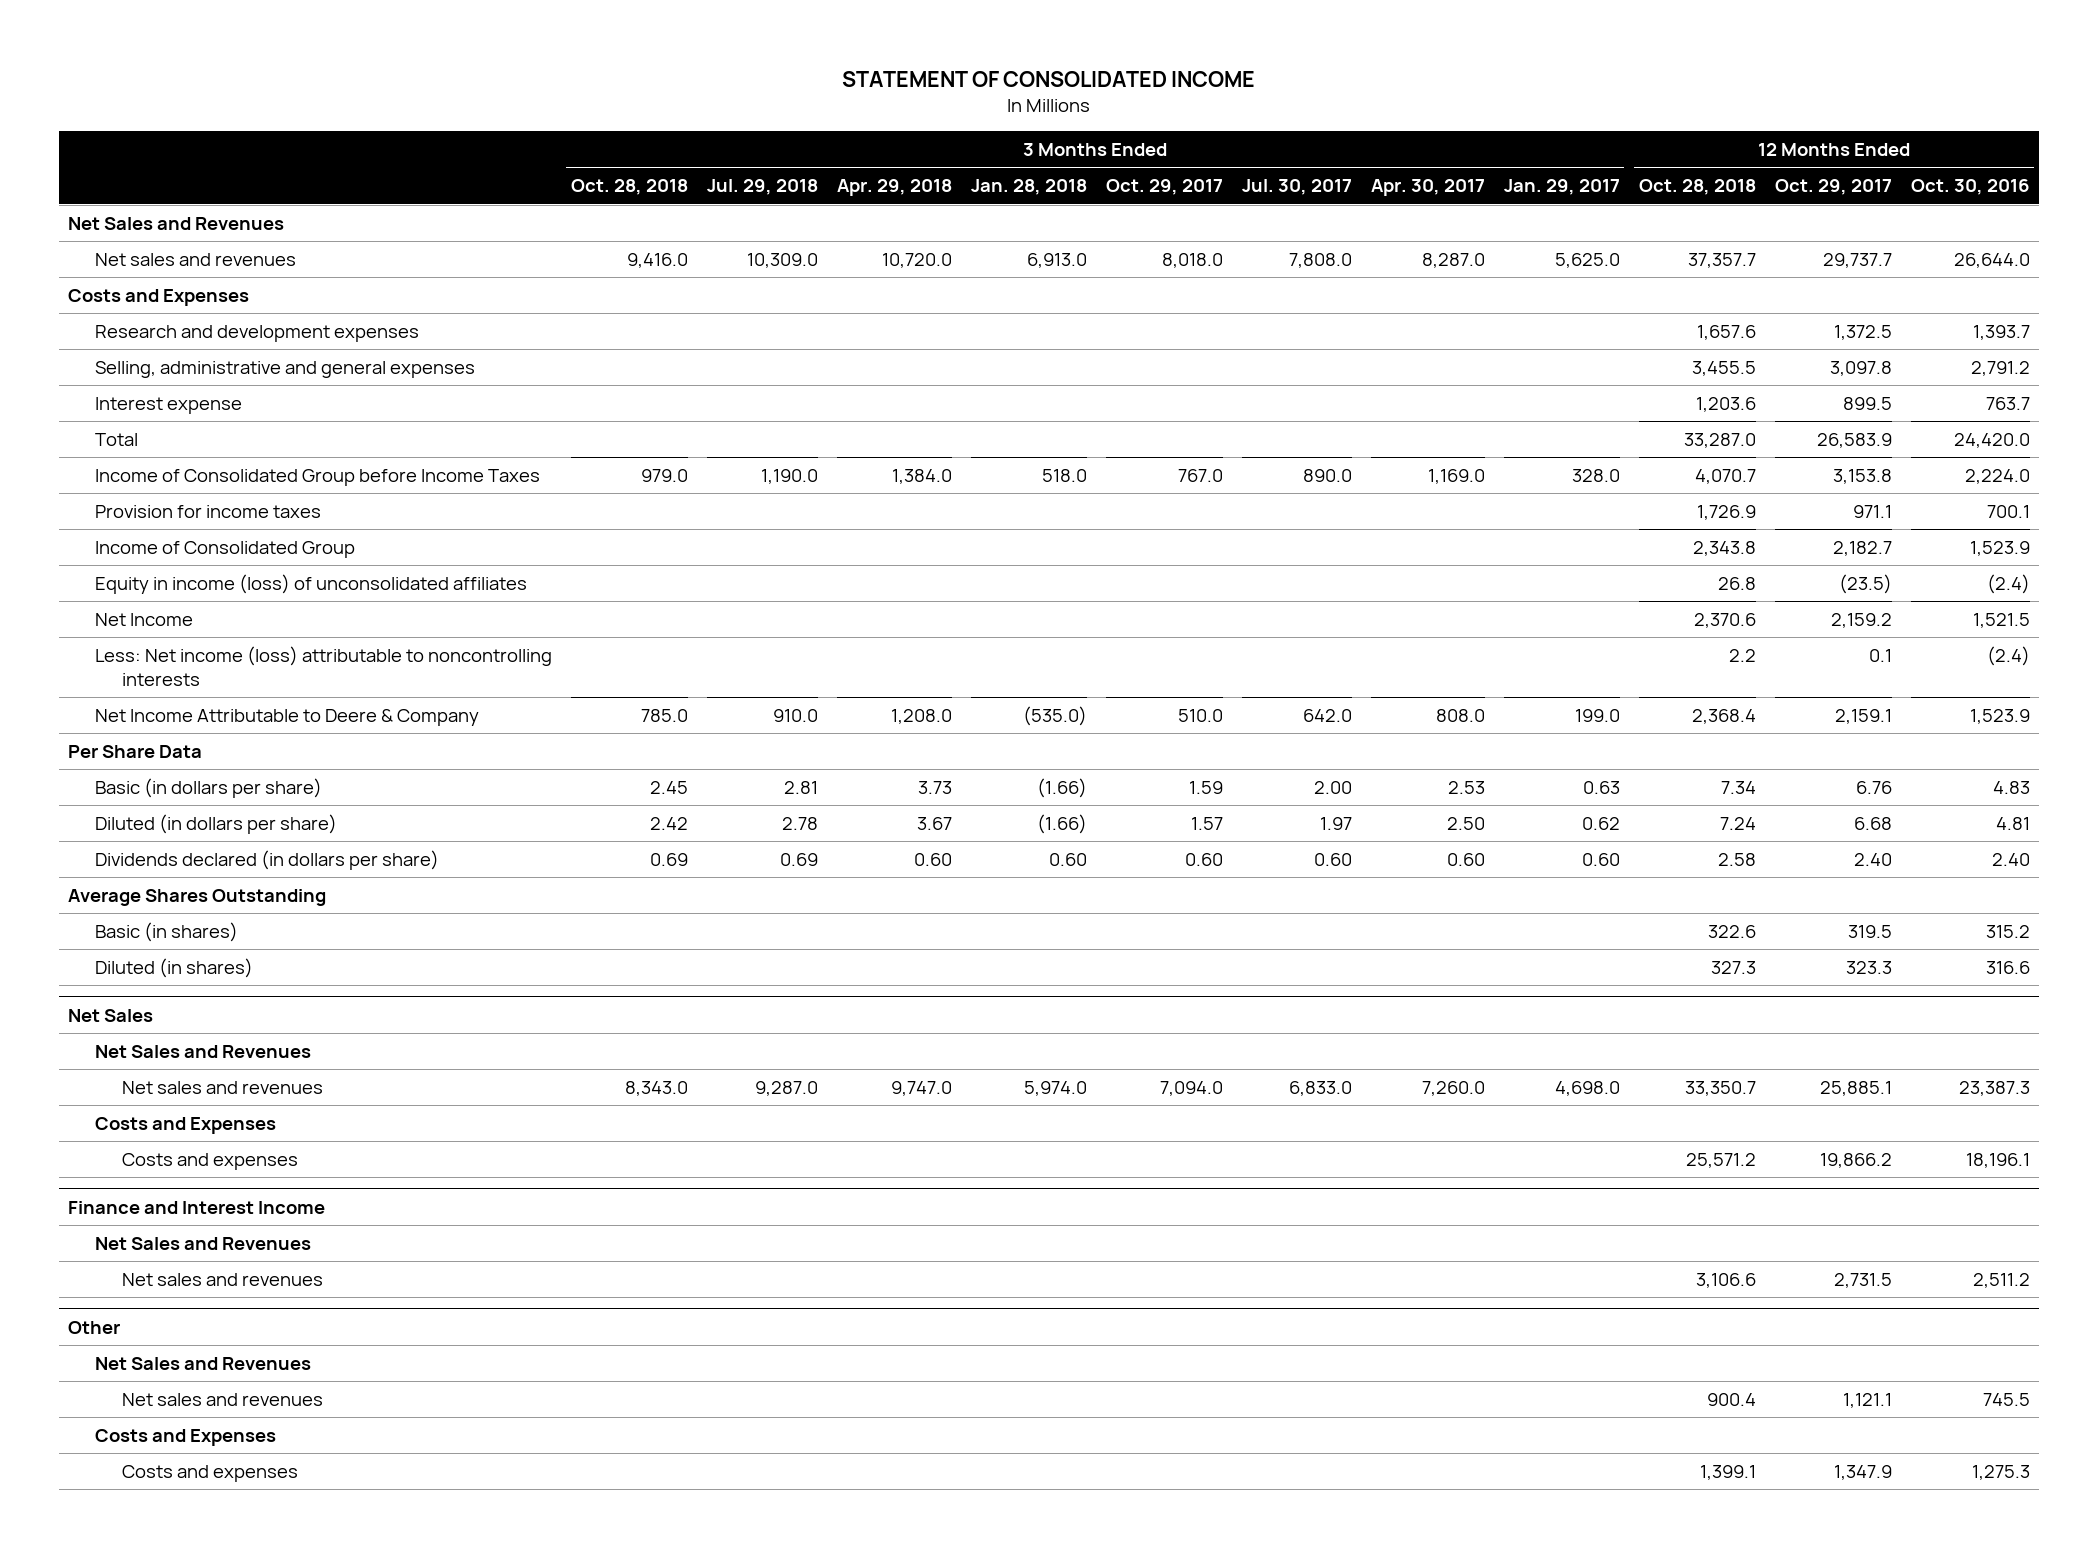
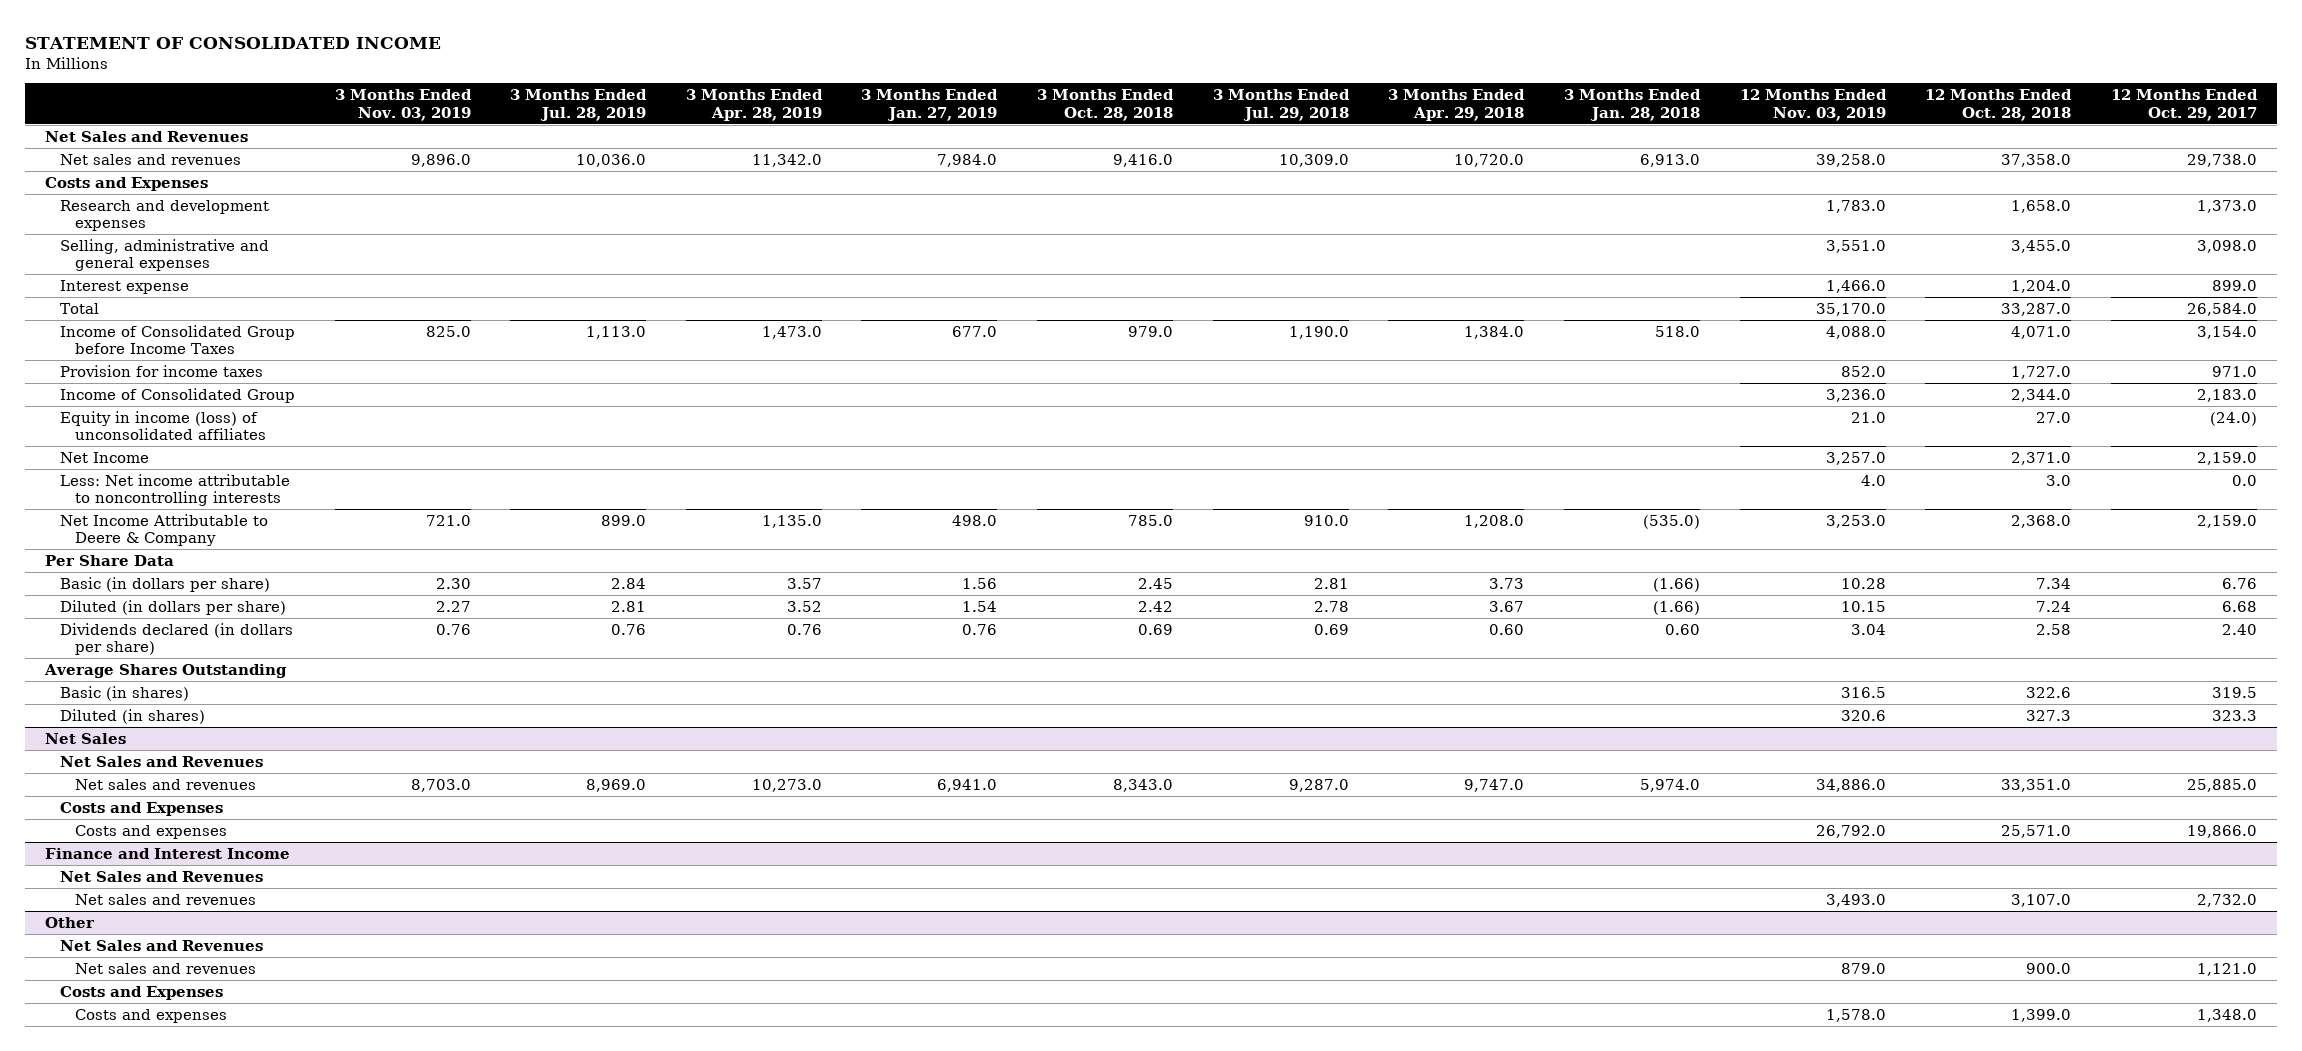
[1105,179,1223,196] Oct. 29, 2017 -> none
[1241,179,1352,196] Jul. 30, 2017 -> none
[1370,179,1485,197] Apr. 30, 2017 -> none
[1503,179,1620,196] Jan. 29, 2017 -> none
[1910,179,2030,196] Oct. 30, 2016 -> none
none -> [334,89,472,121] 3 Months Ended Nov. 03, 2019
none -> [510,89,648,121] 3 Months Ended Jul. 28, 2019
none -> [685,89,823,121] 3 Months Ended Apr. 28, 2019
none -> [861,89,999,121] 3 Months Ended Jan. 27, 2019
none -> [1739,89,1887,121] 12 Months Ended Nov. 03, 2019
[1687,252,1756,268] 37,357.7 -> [2001,153,2072,167] 37,358.0
[1822,252,1892,268] 29,737.7 -> [2186,153,2257,167] 29,738.0
[1696,324,1756,340] 1,657.6 -> [2011,199,2072,213] 1,658.0
[1833,324,1892,340] 1,372.5 -> [2196,199,2257,213] 1,373.0
[1691,360,1756,376] 3,455.5 -> [2011,239,2072,253] 3,455.0
[1829,360,1892,376] 3,097.8 -> [2196,239,2257,253] 3,098.0
[1695,396,1756,412] 1,203.6 -> [2011,279,2072,293] 1,204.0
[1842,396,1892,410] 899.5 -> [2211,279,2257,291] 899.0
[1816,432,1892,448] 26,583.9 -> [2186,302,2257,316] 26,584.0
[1694,468,1756,484] 4,070.7 -> [2011,325,2072,339] 4,071.0
[1832,468,1892,484] 3,153.8 -> [2196,325,2257,339] 3,154.0
[1696,504,1756,520] 1,726.9 -> [2011,365,2072,379] 1,727.0
[1852,504,1892,518] 971.1 -> [2211,365,2257,377] 971.0
[1692,540,1756,556] 2,343.8 -> [2011,388,2072,402] 2,344.0
[1832,540,1892,556] 2,182.7 -> [2196,388,2257,402] 2,183.0
[1717,576,1756,590] 26.8 -> [2036,411,2072,423] 27.0
[1838,573,1892,594] (23.5) -> [2209,411,2257,426] (24.0)
[1693,612,1756,628] 2,370.6 -> [2011,451,2072,465] 2,371.0
[1830,612,1892,628] 2,159.2 -> [2196,451,2257,465] 2,159.0
[95,645,553,686] Less: Net income (loss) attributable to noncontrolling interests -> [59,473,290,507] Less: Net income attributable to noncontrolling interests
[1728,648,1756,662] 2.2 -> [2046,474,2072,486] 3.0
[1868,648,1892,662] 0.1 -> [2231,474,2257,486] 0.0
[1691,708,1756,724] 2,368.4 -> [2011,514,2072,528] 2,368.0
[1834,708,1892,724] 2,159.1 -> [2196,514,2257,528] 2,159.0
[1684,1080,1756,1096] 33,350.7 -> [2001,778,2072,792] 33,351.0
[1819,1080,1892,1096] 25,885.1 -> [2186,778,2257,792] 25,885.0
[1685,1152,1756,1168] 25,571.2 -> [2001,824,2072,838] 25,571.0
[1819,1152,1892,1168] 19,866.2 -> [2186,824,2257,838] 19,866.0
[1695,1272,1756,1288] 3,106.6 -> [2011,893,2072,907] 3,107.0
[1833,1272,1892,1288] 2,731.5 -> [2196,893,2257,907] 2,732.0
[1706,1392,1756,1406] 900.4 -> [2026,962,2072,974] 900.0
[1842,1392,1892,1408] 1,121.1 -> [2196,962,2257,976] 1,121.0
[1699,1464,1756,1480] 1,399.1 -> [2011,1008,2072,1022] 1,399.0
[1833,1464,1892,1480] 1,347.9 -> [2196,1008,2257,1022] 1,348.0

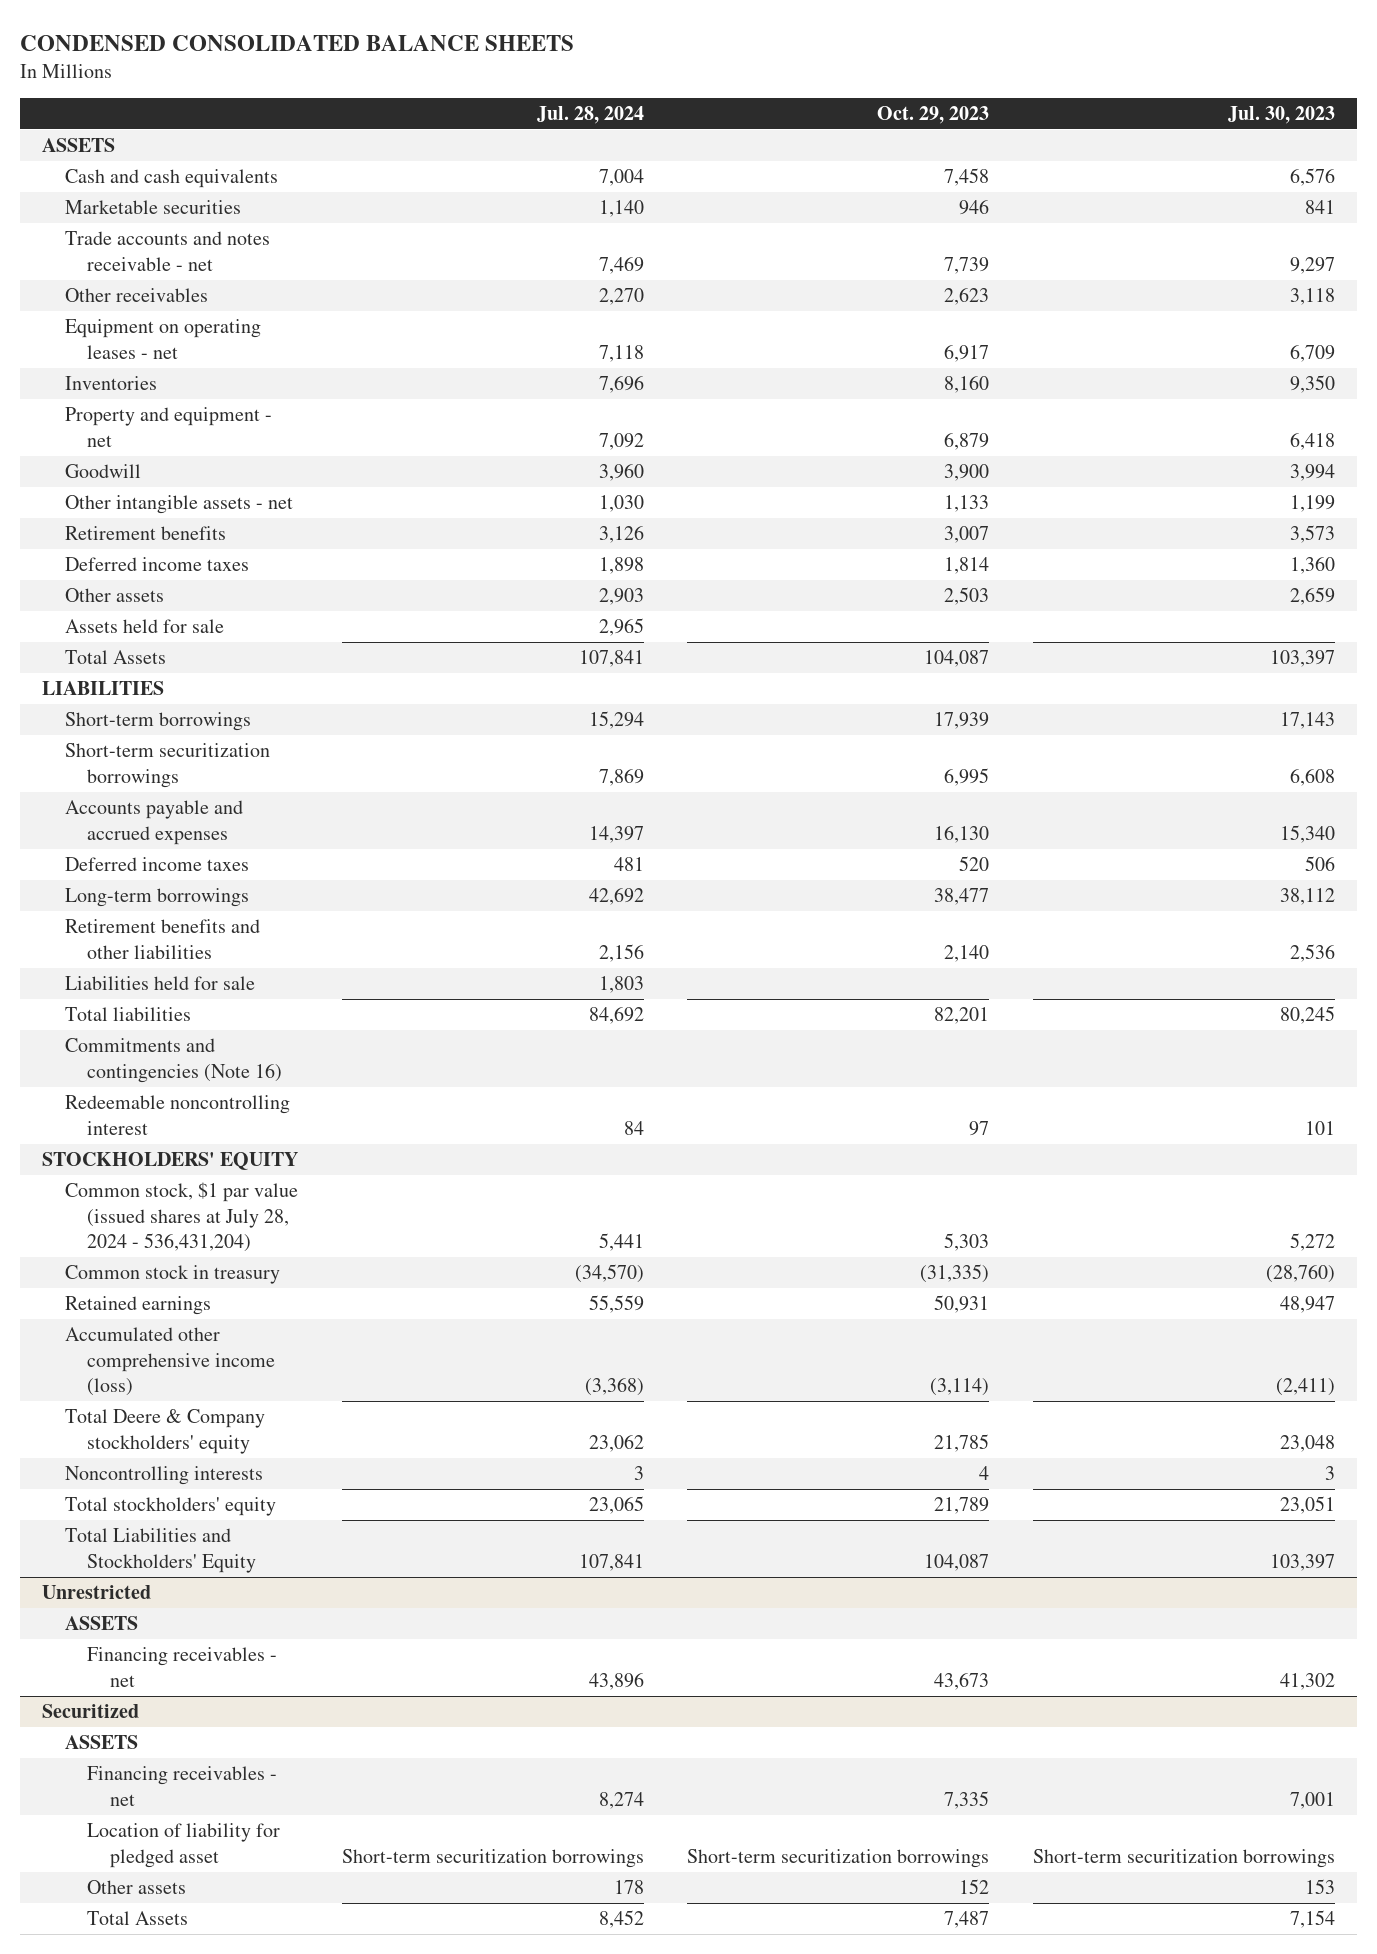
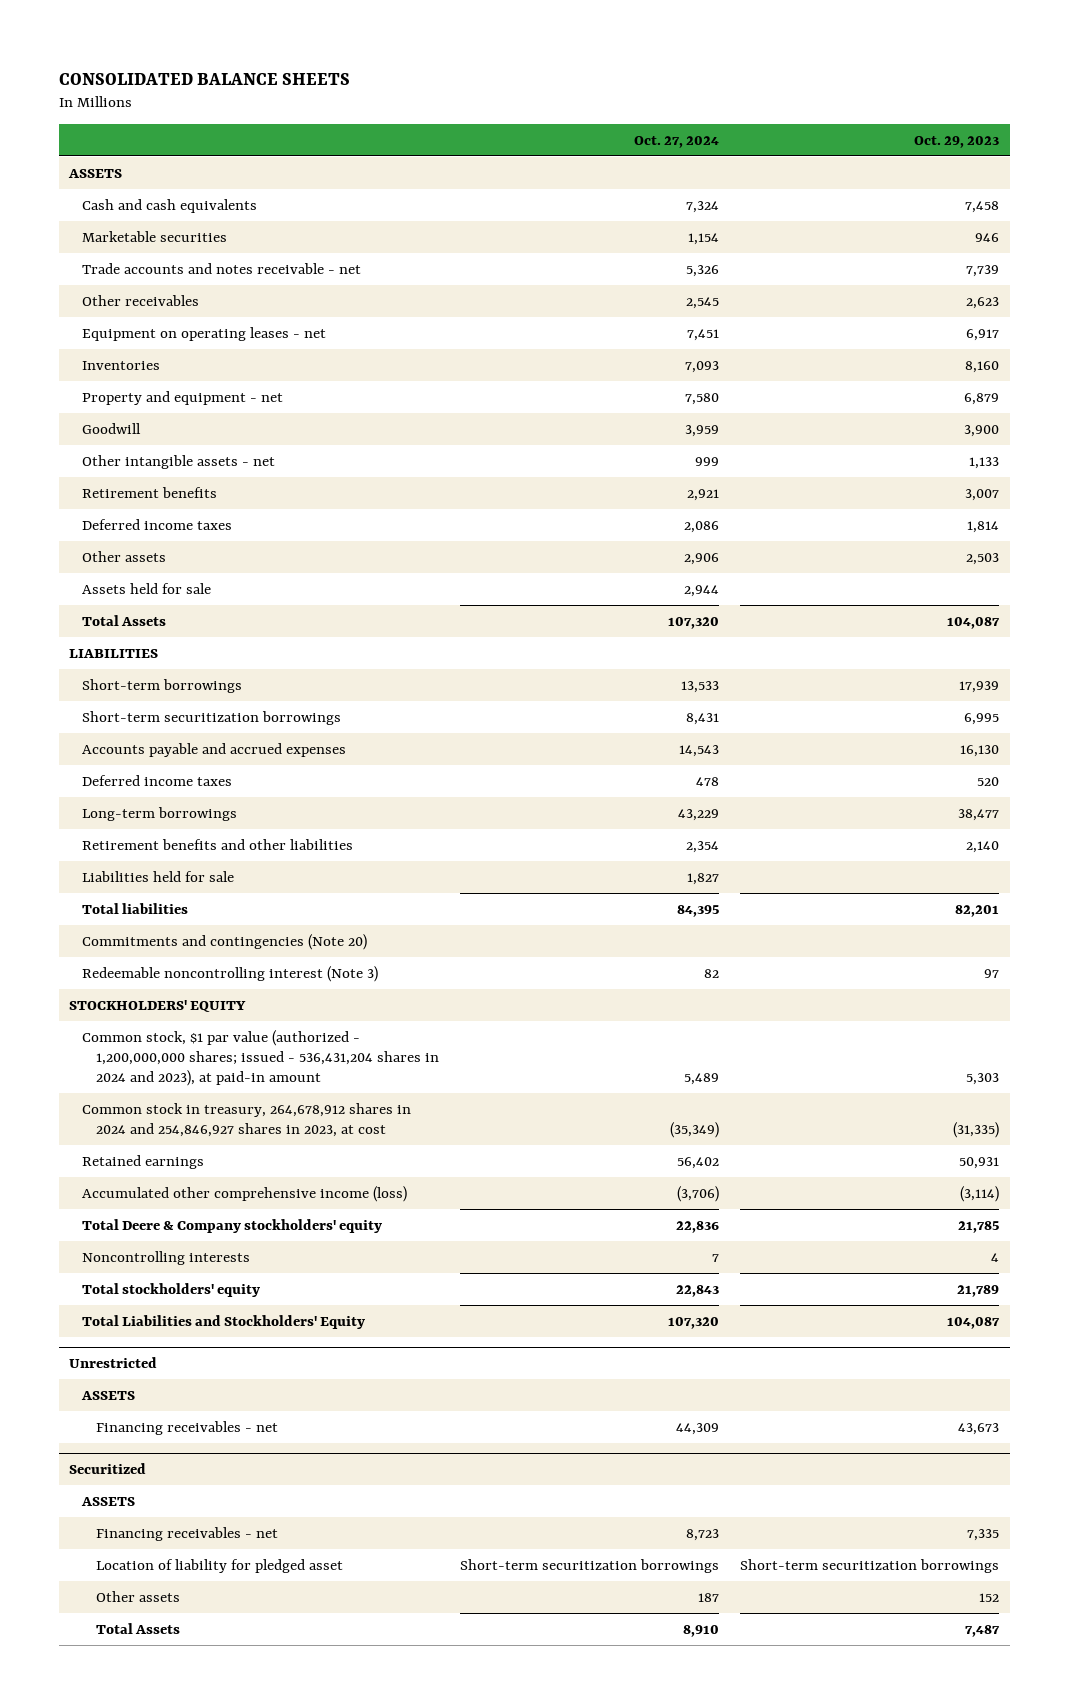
[20,34,575,51] CONDENSED CONSOLIDATED BALANCE SHEETS -> [58,72,350,85] CONSOLIDATED BALANCE SHEETS
[536,105,644,124] Jul. 28, 2024 -> none
[1228,105,1336,124] Jul. 30, 2023 -> none
none -> [633,135,719,148] Oct. 27, 2024
[64,1038,283,1083] Commitments and contingencies (Note 16) -> [82,933,368,950] Commitments and contingencies (Note 20)
[64,1095,290,1135] Redeemable noncontrolling interest -> [82,965,379,982] Redeemable noncontrolling interest (Note 3)
[64,1182,298,1253] Common stock, $1 par value (issued shares at July 28, 2024 - 536,431,204) -> [82,1029,439,1087] Common stock, $1 par value (authorized - 1,200,000,000 shares; issued - 536,431,204 shares in 2024 and 2023), at paid-in amount
[64,1265,280,1285] Common stock in treasury -> [82,1102,412,1137] Common stock in treasury, 264,678,912 shares in 2024 and 254,846,927 shares in 2023, at cost

